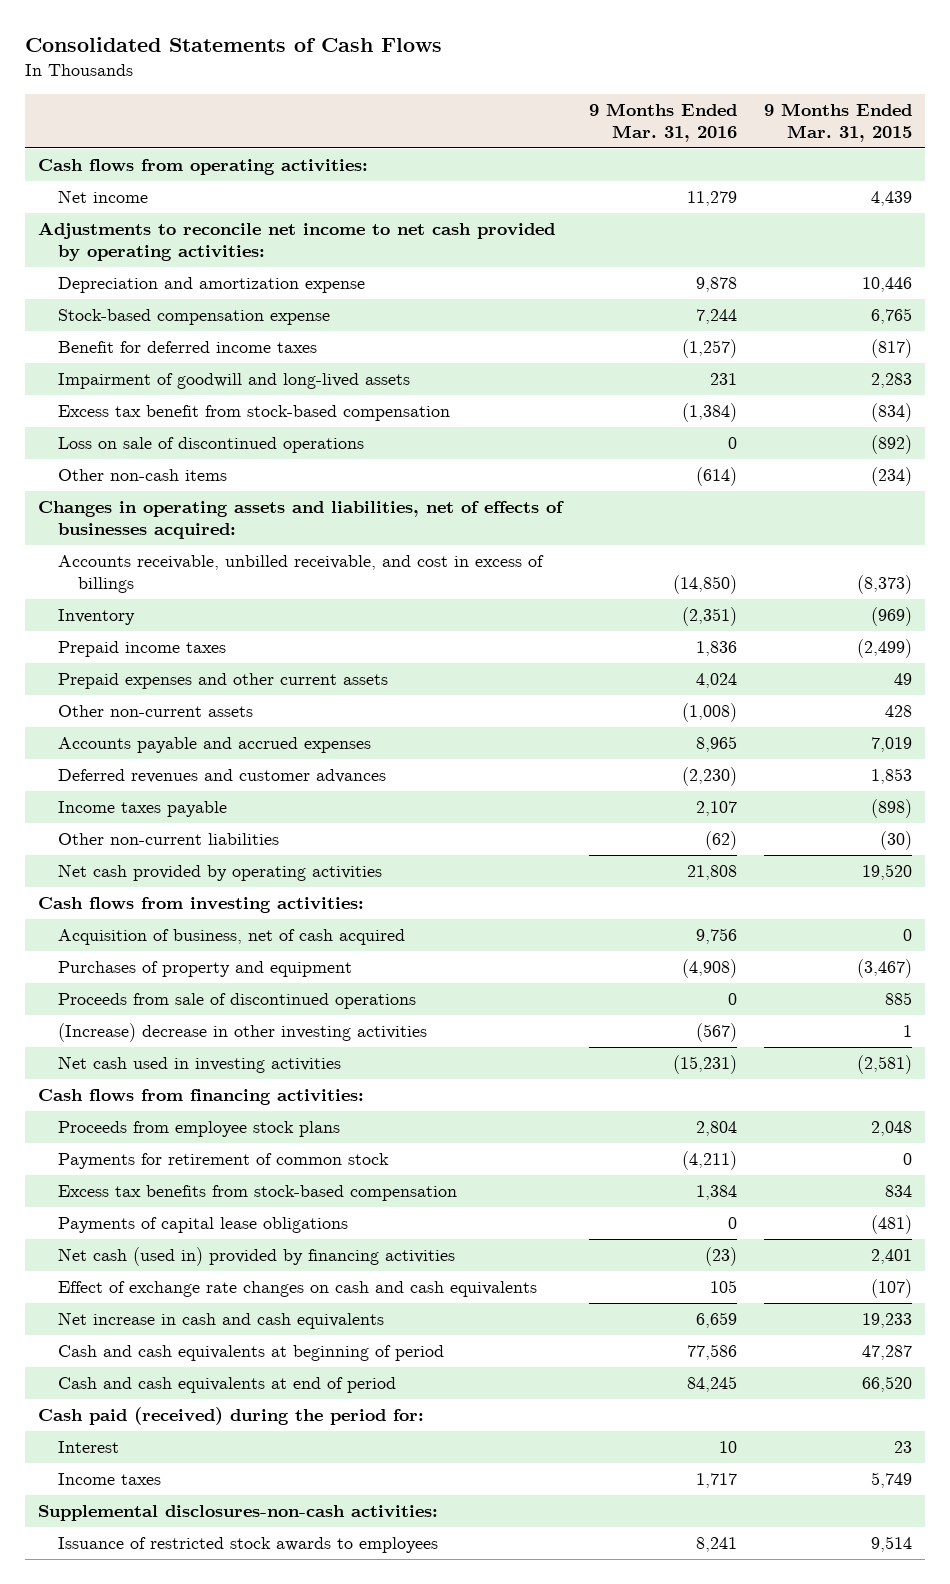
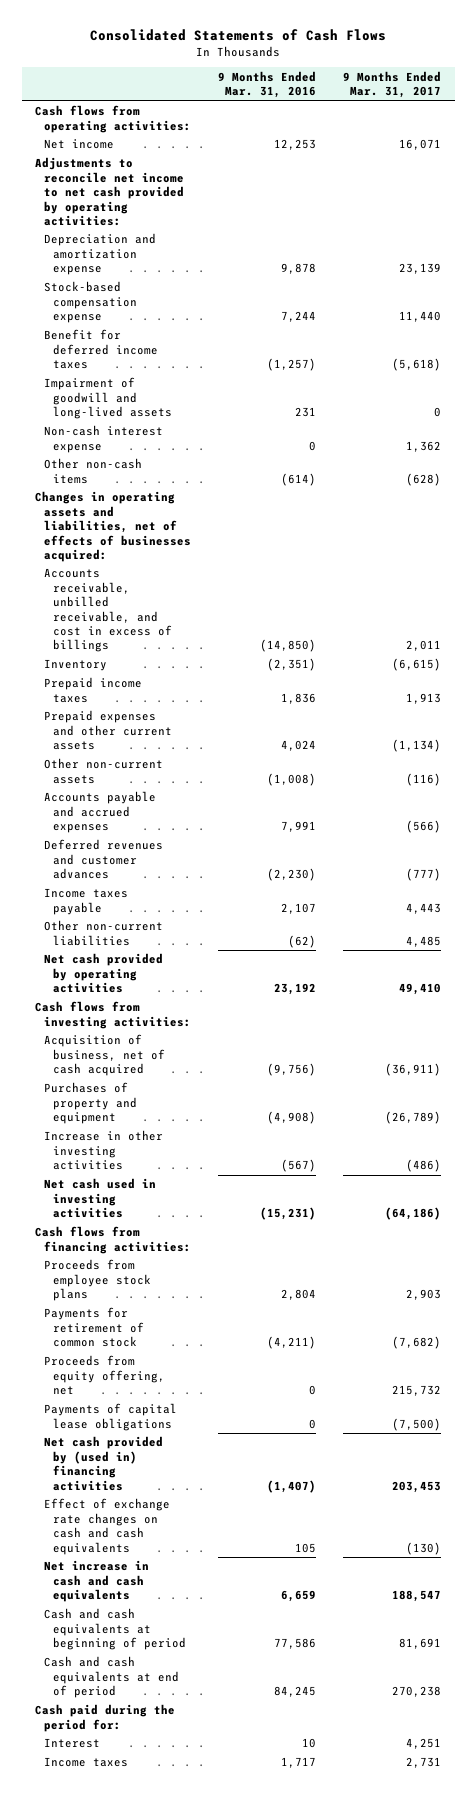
[763,102,912,143] 9 Months Ended Mar. 31, 2015 -> none
none -> [343,70,442,99] 9 Months Ended Mar. 31, 2017
[687,190,738,206] 11,279 -> [274,139,317,151] 12,253
[57,404,450,421] Excess tax benefit from stock-based compensation -> none
[57,436,364,453] Loss on sale of discontinued operations -> none
none -> [44,425,164,453] Non-cash interest expense
[696,735,738,752] 8,965 -> [281,821,317,833] 7,991
[687,864,738,880] 21,808 -> [274,983,317,996] 23,192
[696,927,738,944] 9,756 -> [267,1063,317,1077] (9,756)
[57,992,416,1009] Proceeds from sale of discontinued operations -> none
[57,1022,427,1042] (Increase) decrease in other investing activities -> [44,1130,164,1171] Increase in other investing activities
[57,1184,457,1201] Excess tax benefits from stock-based compensation -> none
none -> [44,1355,165,1396] Proceeds from equity offering, net
[57,1246,455,1266] Net cash (used in) provided by financing activities -> [44,1436,164,1491] Net cash provided by (used in) financing activities
[705,1246,738,1266] (23) -> [267,1479,317,1493] (1,407)
[38,1406,425,1425] Cash paid (received) during the period for: -> [35,1704,176,1732] Cash paid during the period for:
[38,1504,439,1521] Supplemental disclosures-non-cash activities: -> none
[57,1536,438,1553] Issuance of restricted stock awards to employees -> none

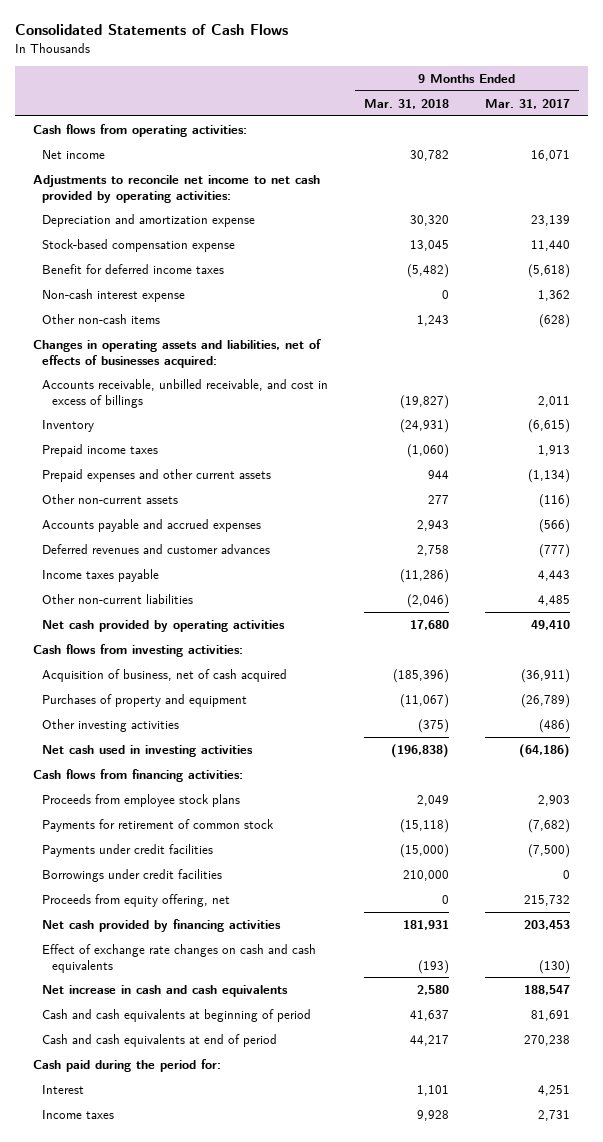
[218,70,317,99] 9 Months Ended Mar. 31, 2016 -> none
none -> [364,98,450,109] Mar. 31, 2018
[44,377,172,420] Impairment of goodwill and long-lived assets -> none
[44,1130,164,1171] Increase in other investing activities -> [42,719,180,733] Other investing activities
none -> [42,844,214,858] Payments under credit facilities
none -> [42,869,223,883] Borrowings under credit facilities
[44,1403,178,1431] Payments of capital lease obligations -> none
[44,1436,164,1491] Net cash provided by (used in) financing activities -> [42,919,282,933] Net cash provided by financing activities

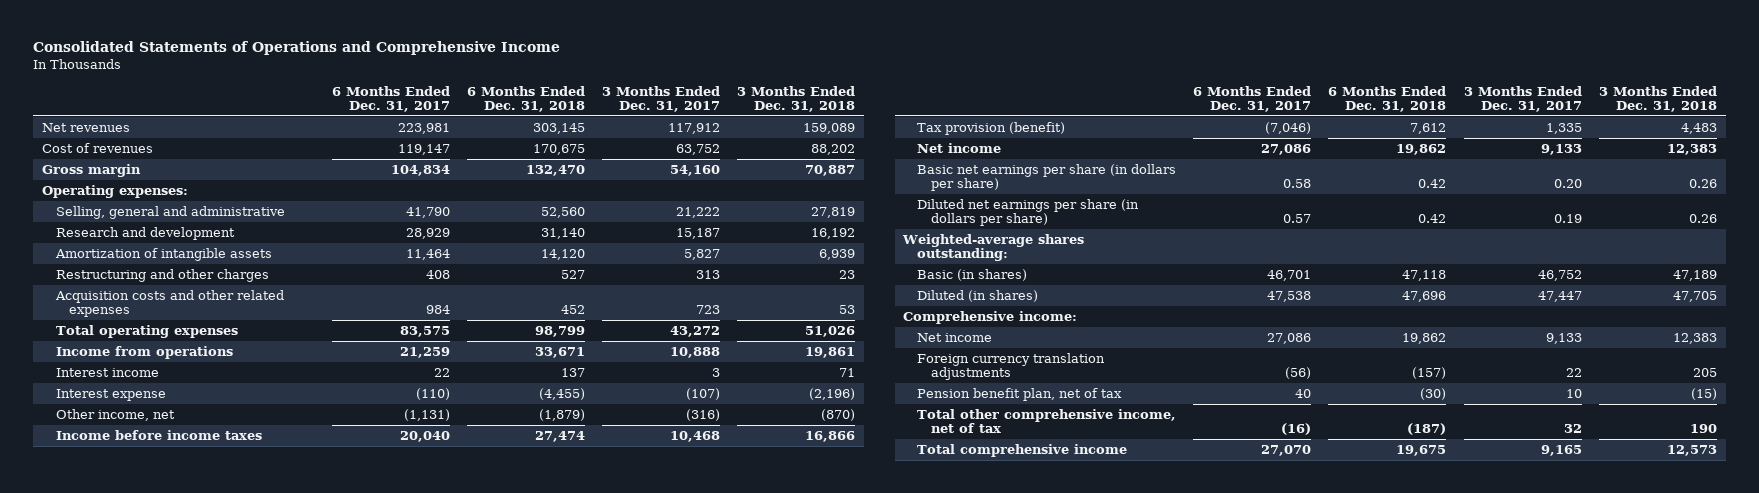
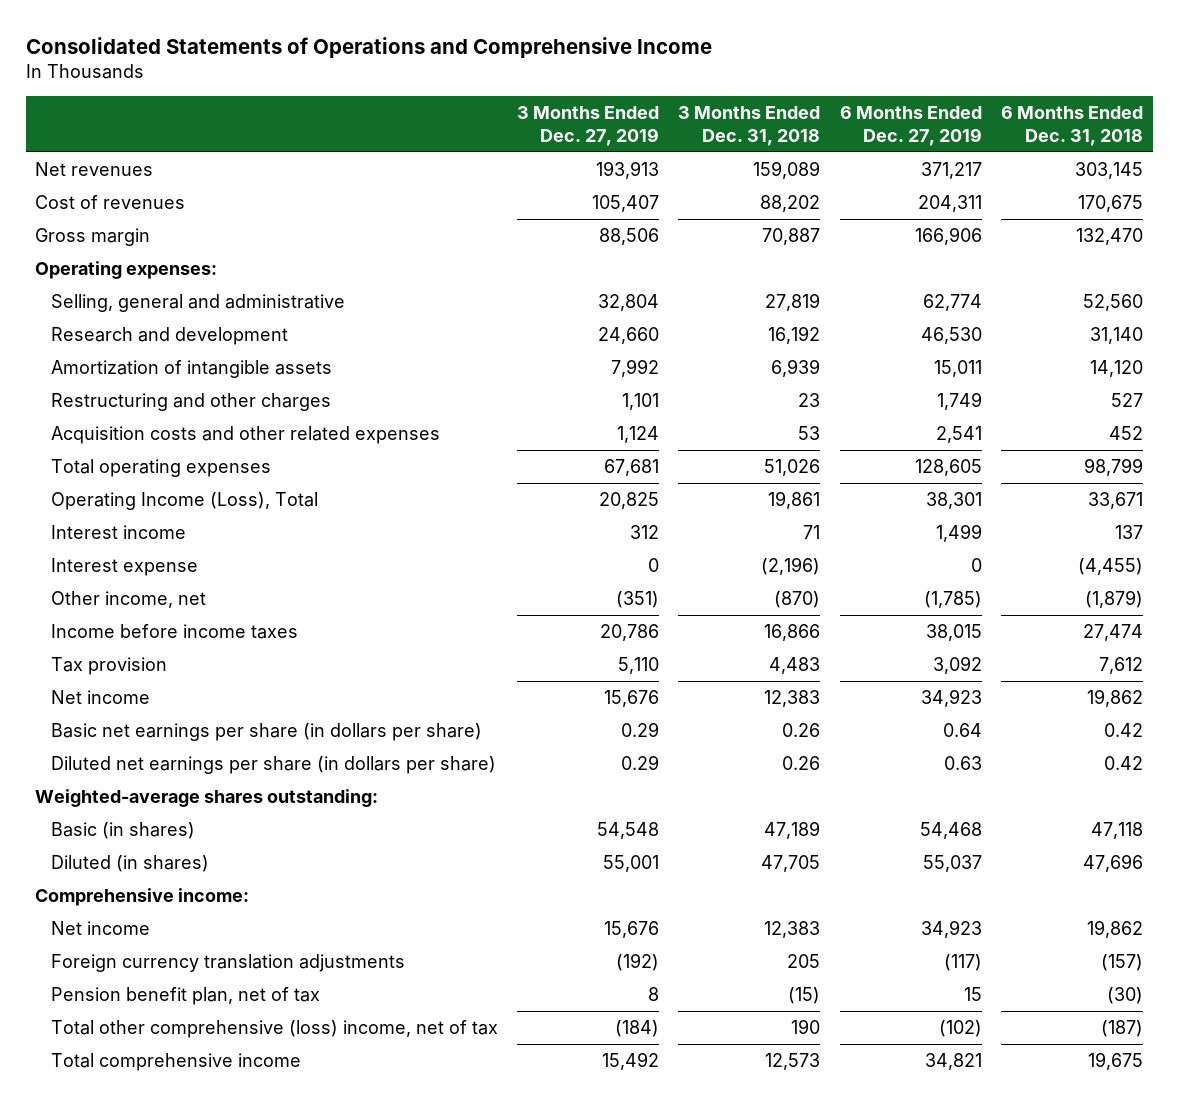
[331,85,450,113] 6 Months Ended Dec. 31, 2017 -> none
[602,85,721,113] 3 Months Ended Dec. 31, 2017 -> none
none -> [517,105,660,146] 3 Months Ended Dec. 27, 2019
none -> [839,105,982,146] 6 Months Ended Dec. 27, 2019
[55,345,233,359] Income from operations -> [50,492,318,511] Operating Income (Loss), Total
[917,121,1066,135] Tax provision (benefit) -> [50,657,167,676] Tax provision
[917,408,1177,433] Total other comprehensive income, net of tax -> [50,1020,498,1039] Total other comprehensive (loss) income, net of tax

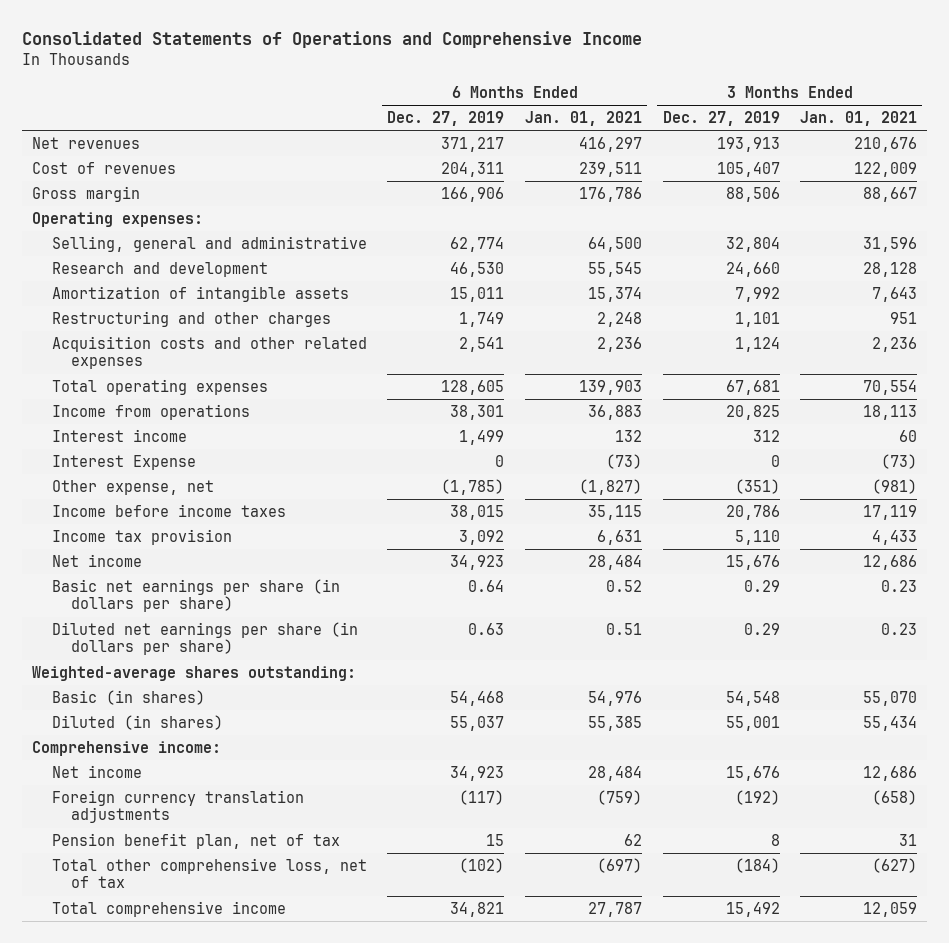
[678,105,821,146] 3 Months Ended Dec. 31, 2018 -> none
[1000,105,1143,146] 6 Months Ended Dec. 31, 2018 -> none
none -> [524,111,642,127] Jan. 01, 2021
none -> [800,111,918,127] Jan. 01, 2021
[50,492,318,511] Operating Income (Loss), Total -> [51,404,250,421] Income from operations
[50,558,198,577] Interest expense -> [51,455,196,471] Interest Expense
[50,591,206,609] Other income, net -> [51,480,214,496] Other expense, net
[50,657,167,676] Tax provision -> [51,529,232,546] Income tax provision
[50,1020,498,1039] Total other comprehensive (loss) income, net of tax -> [51,858,367,889] Total other comprehensive loss, net of tax

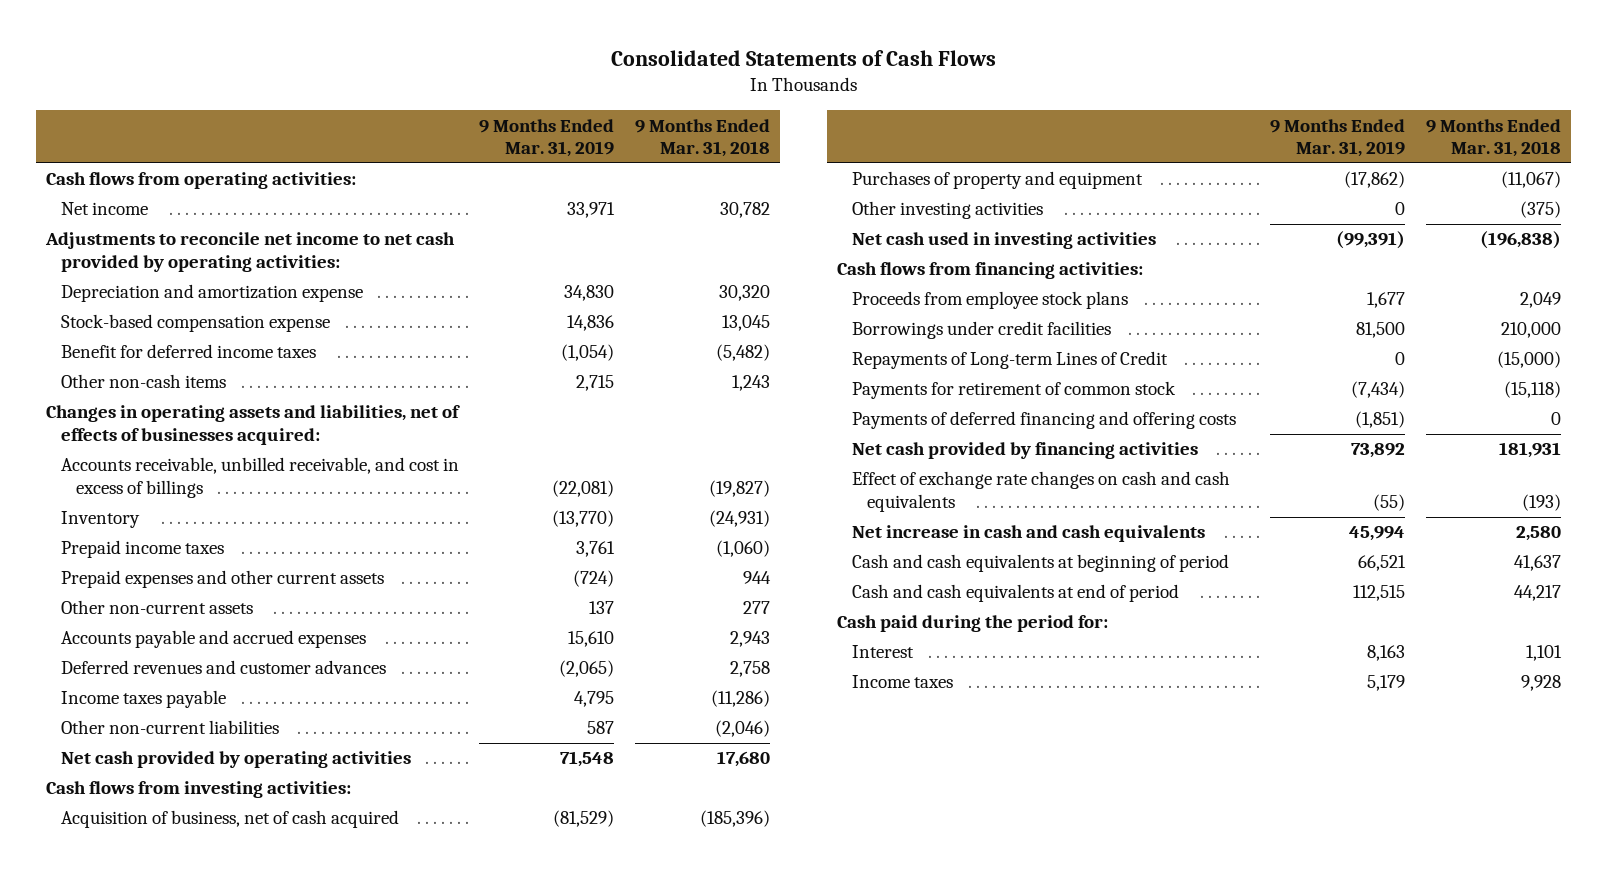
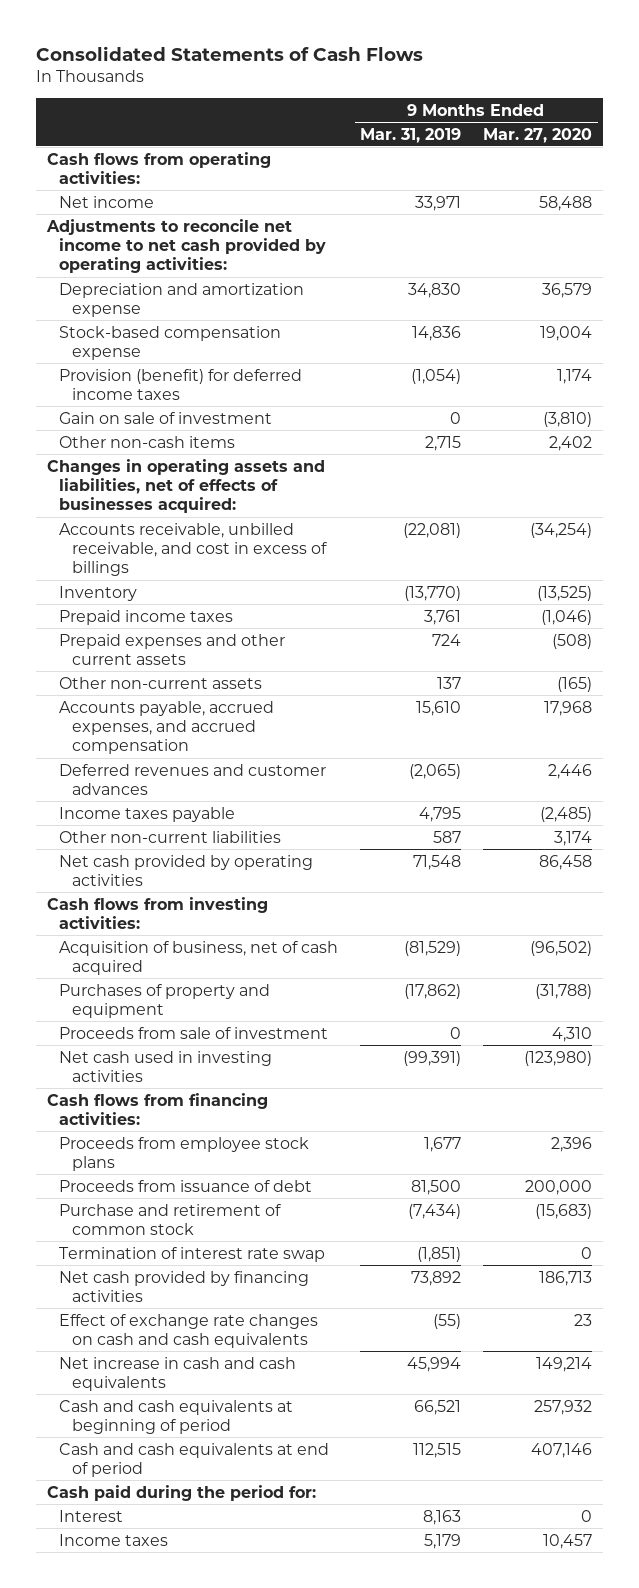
[634,118,770,158] 9 Months Ended Mar. 31, 2018 -> none
none -> [483,127,593,143] Mar. 27, 2020
[60,344,316,359] Benefit for deferred income taxes -> [59,368,303,400] Provision (benefit) for deferred income taxes
none -> [59,411,273,424] Gain on sale of investment
[573,570,615,588] (724) -> [432,633,462,646] 724
[60,630,366,649] Accounts payable and accrued expenses -> [59,700,275,755] Accounts payable, accrued expenses, and accrued compensation
[851,201,1043,220] Other investing activities -> none
none -> [59,1026,329,1039] Proceeds from sale of investment
[851,351,1168,370] Repayments of Long-term Lines of Credit -> none
[851,321,1111,340] Borrowings under credit facilities -> [59,1179,313,1192] Proceeds from issuance of debt
[851,381,1176,400] Payments for retirement of common stock -> [59,1203,282,1235] Purchase and retirement of common stock
[851,411,1236,430] Payments of deferred financing and offering costs -> [59,1246,326,1262] Termination of interest rate swap

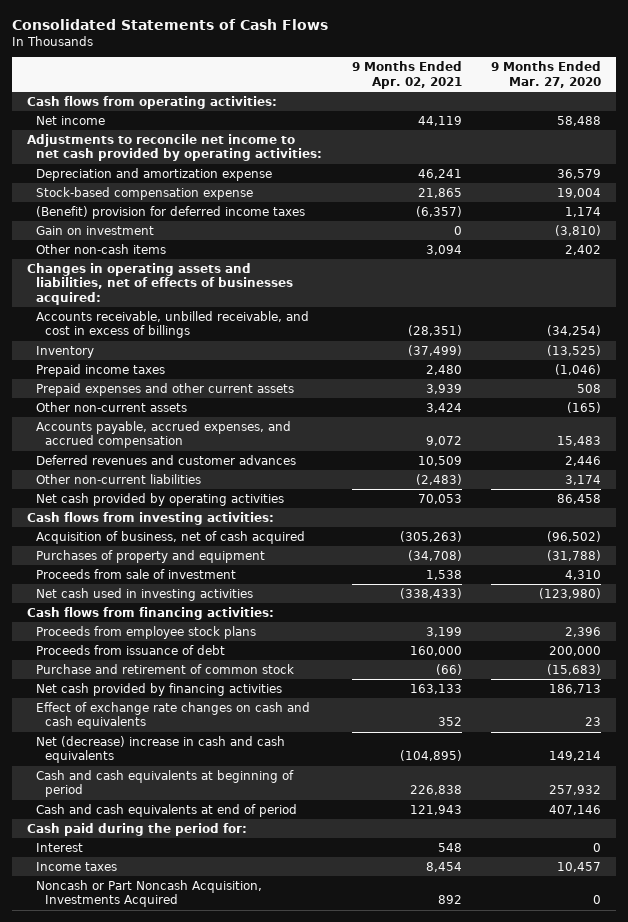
[360,127,462,143] Mar. 31, 2019 -> none
none -> [351,61,462,89] 9 Months Ended Apr. 02, 2021
[59,368,303,400] Provision (benefit) for deferred income taxes -> [35,205,305,219] (Benefit) provision for deferred income taxes
[59,411,273,424] Gain on sale of investment -> [35,225,154,235] Gain on investment
[552,633,593,649] (508) -> [577,383,602,393] 508
[544,700,593,716] 17,968 -> [557,436,602,447] 15,483
[59,806,236,822] Income taxes payable -> none
[59,1246,326,1262] Termination of interest rate swap -> none
[59,1356,297,1391] Net increase in cash and cash equivalents -> [35,735,285,764] Net (decrease) increase in cash and cash equivalents
none -> [35,879,262,908] Noncash or Part Noncash Acquisition, Investments Acquired

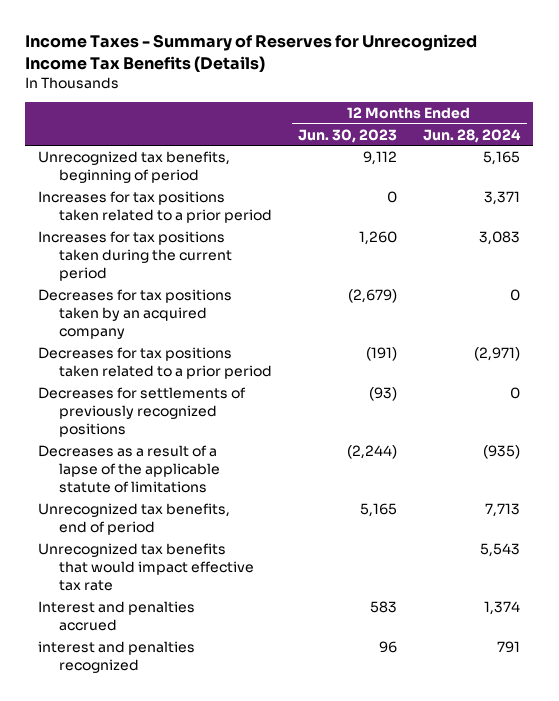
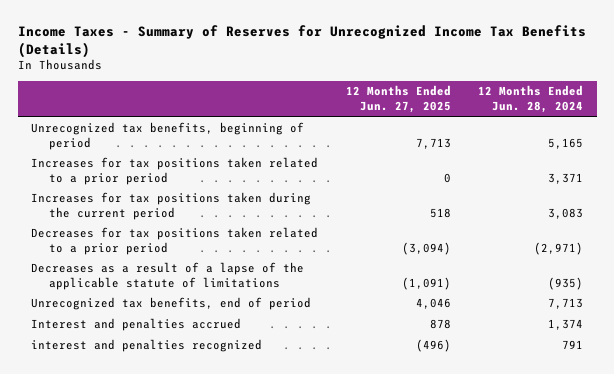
[298,128,398,143] Jun. 30, 2023 -> none
none -> [345,85,451,114] 12 Months Ended Jun. 27, 2025
[38,288,233,339] Decreases for tax positions taken by an acquired company -> none
[38,386,247,437] Decreases for settlements of previously recognized positions -> none
[38,542,254,591] Unrecognized tax benefits that would impact effective tax rate -> none

